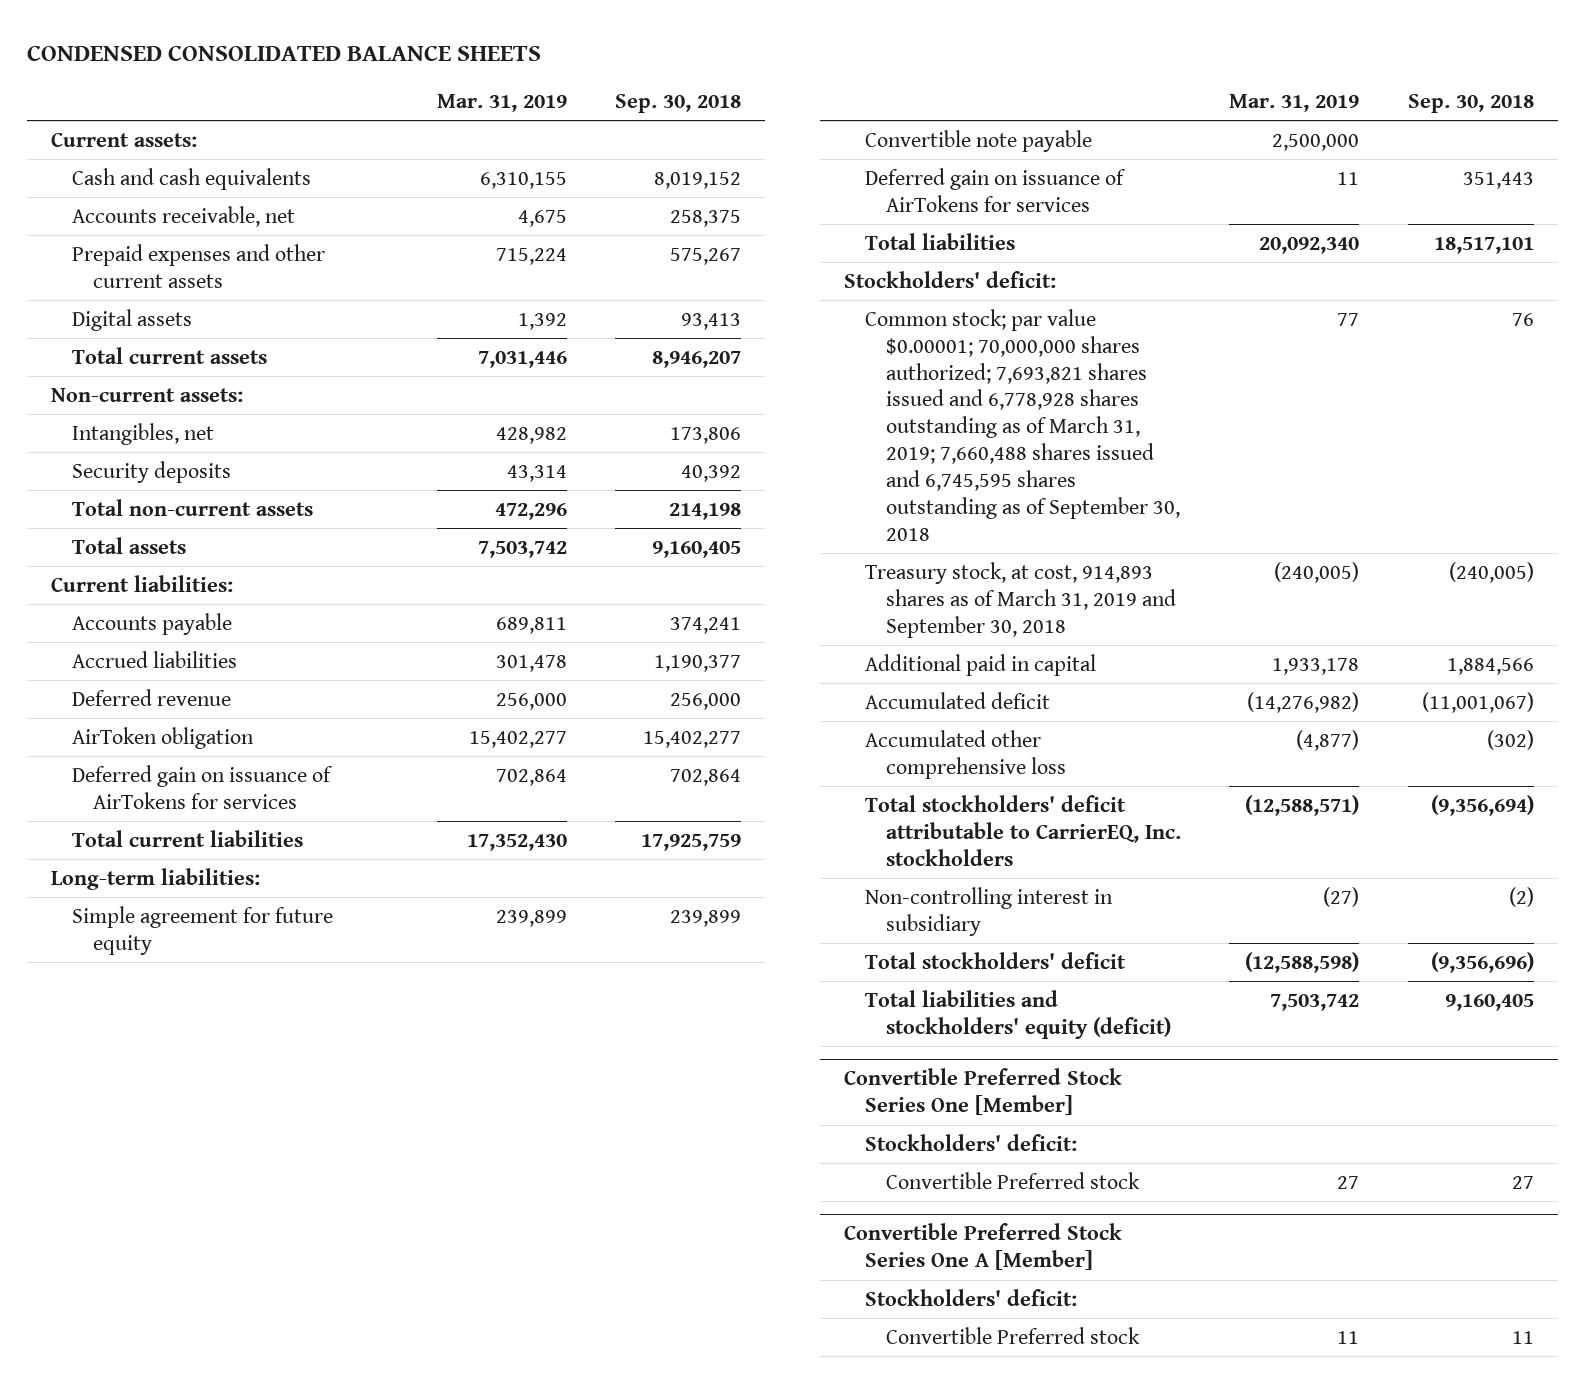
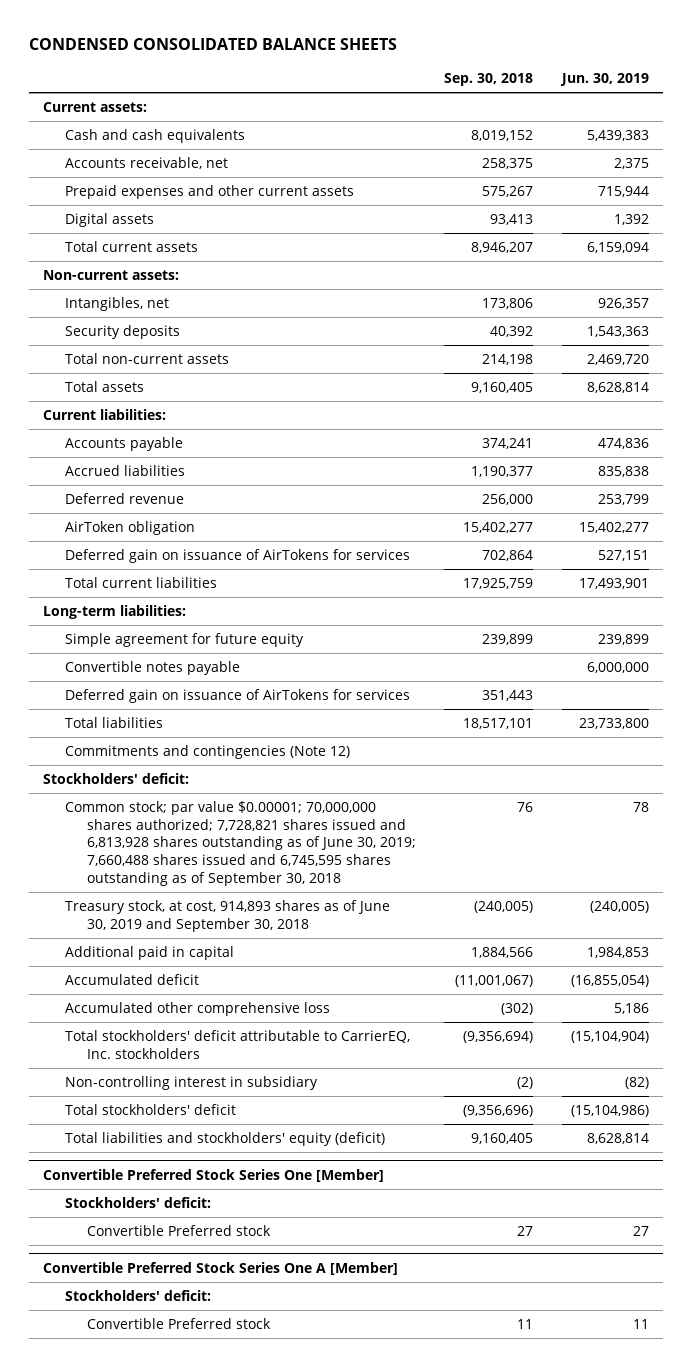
[436,94,567,113] Mar. 31, 2019 -> none
none -> [559,73,649,87] Jun. 30, 2019
[864,129,1092,152] Convertible note payable -> [64,660,240,675] Convertible notes payable
none -> [64,744,350,759] Commitments and contingencies (Note 12)
[864,308,1180,541] Common stock; par value $0.00001; 70,000,000 shares authorized; 7,693,821 shares issued and 6,778,928 shares outstanding as of March 31, 2019; 7,660,488 shares issued and 6,745,595 shares outstanding as of September 30, 2018 -> [64,800,416,886] Common stock; par value $0.00001; 70,000,000 shares authorized; 7,728,821 shares issued and 6,813,928 shares outstanding as of June 30, 2019; 7,660,488 shares issued and 6,745,595 shares outstanding as of September 30, 2018
[864,561,1176,638] Treasury stock, at cost, 914,893 shares as of March 31, 2019 and September 30, 2018 -> [64,899,390,932] Treasury stock, at cost, 914,893 shares as of June 30, 2019 and September 30, 2018

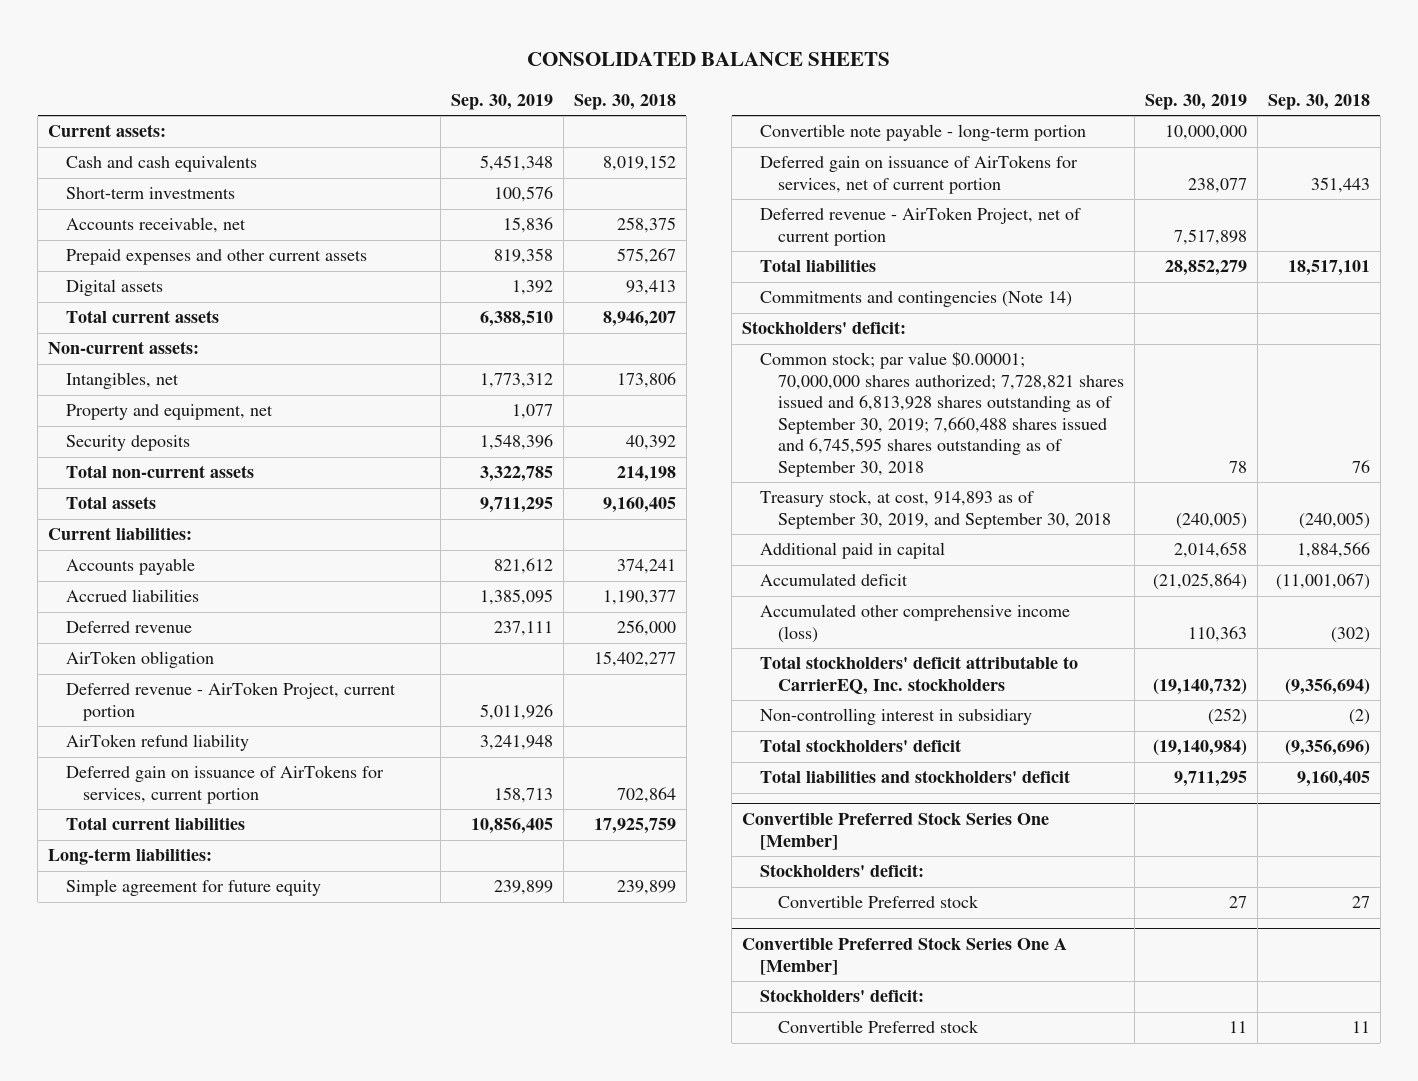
[28,38,397,51] CONDENSED CONSOLIDATED BALANCE SHEETS -> [527,52,891,67] CONSOLIDATED BALANCE SHEETS
[559,73,649,87] Jun. 30, 2019 -> none
none -> [450,93,553,110] Sep. 30, 2019
none -> [65,187,235,200] Short-term investments
none -> [65,404,273,421] Property and equipment, net
none -> [65,682,396,721] Deferred revenue - AirToken Project, current portion
none -> [65,734,249,752] AirToken refund liability
[64,548,410,563] Deferred gain on issuance of AirTokens for services -> [65,765,384,804] Deferred gain on issuance of AirTokens for services, current portion
[64,660,240,675] Convertible notes payable -> [760,124,1087,142] Convertible note payable - long-term portion
[64,688,410,703] Deferred gain on issuance of AirTokens for services -> [760,155,1079,194] Deferred gain on issuance of AirTokens for services, net of current portion
none -> [760,207,1082,246] Deferred revenue - AirToken Project, net of current portion
[64,744,350,759] Commitments and contingencies (Note 12) -> [760,291,1073,308] Commitments and contingencies (Note 14)
[64,800,416,886] Common stock; par value $0.00001; 70,000,000 shares authorized; 7,728,821 shares issued and 6,813,928 shares outstanding as of June 30, 2019; 7,660,488 shares issued and 6,745,595 shares outstanding as of September 30, 2018 -> [760,351,1124,477] Common stock; par value $0.00001; 70,000,000 shares authorized; 7,728,821 shares issued and 6,813,928 shares outstanding as of September 30, 2019; 7,660,488 shares issued and 6,745,595 shares outstanding as of September 30, 2018
[64,899,390,932] Treasury stock, at cost, 914,893 shares as of June 30, 2019 and September 30, 2018 -> [760,490,1111,529] Treasury stock, at cost, 914,893 as of September 30, 2019, and September 30, 2018
[64,1001,330,1016] Accumulated other comprehensive loss -> [760,604,1071,643] Accumulated other comprehensive income (loss)
[64,1131,385,1146] Total liabilities and stockholders' equity (deficit) -> [760,770,1071,784] Total liabilities and stockholders' deficit

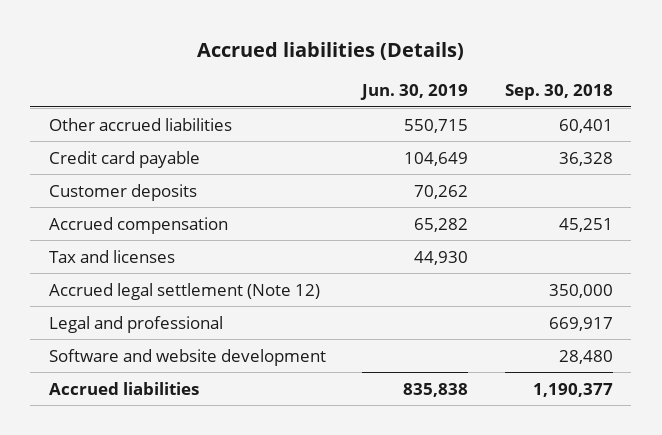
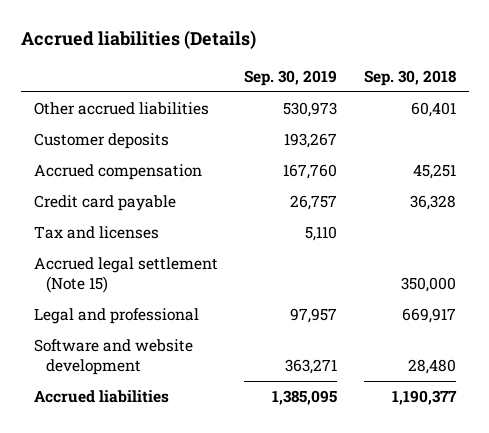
[360,84,469,101] Jun. 30, 2019 -> none
none -> [244,69,338,86] Sep. 30, 2019
[48,150,200,168] Credit card payable -> [33,195,176,212] Credit card payable
[48,282,320,300] Accrued legal settlement (Note 12) -> [33,257,218,294] Accrued legal settlement (Note 15)

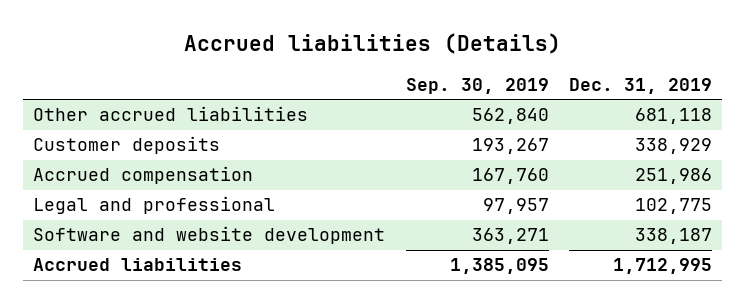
[363,69,456,86] Sep. 30, 2018 -> none
none -> [568,78,712,95] Dec. 31, 2019
[283,102,338,118] 530,973 -> [471,108,549,125] 562,840
[33,195,176,212] Credit card payable -> none
[33,226,159,240] Tax and licenses -> none
[33,257,218,294] Accrued legal settlement (Note 15) -> none

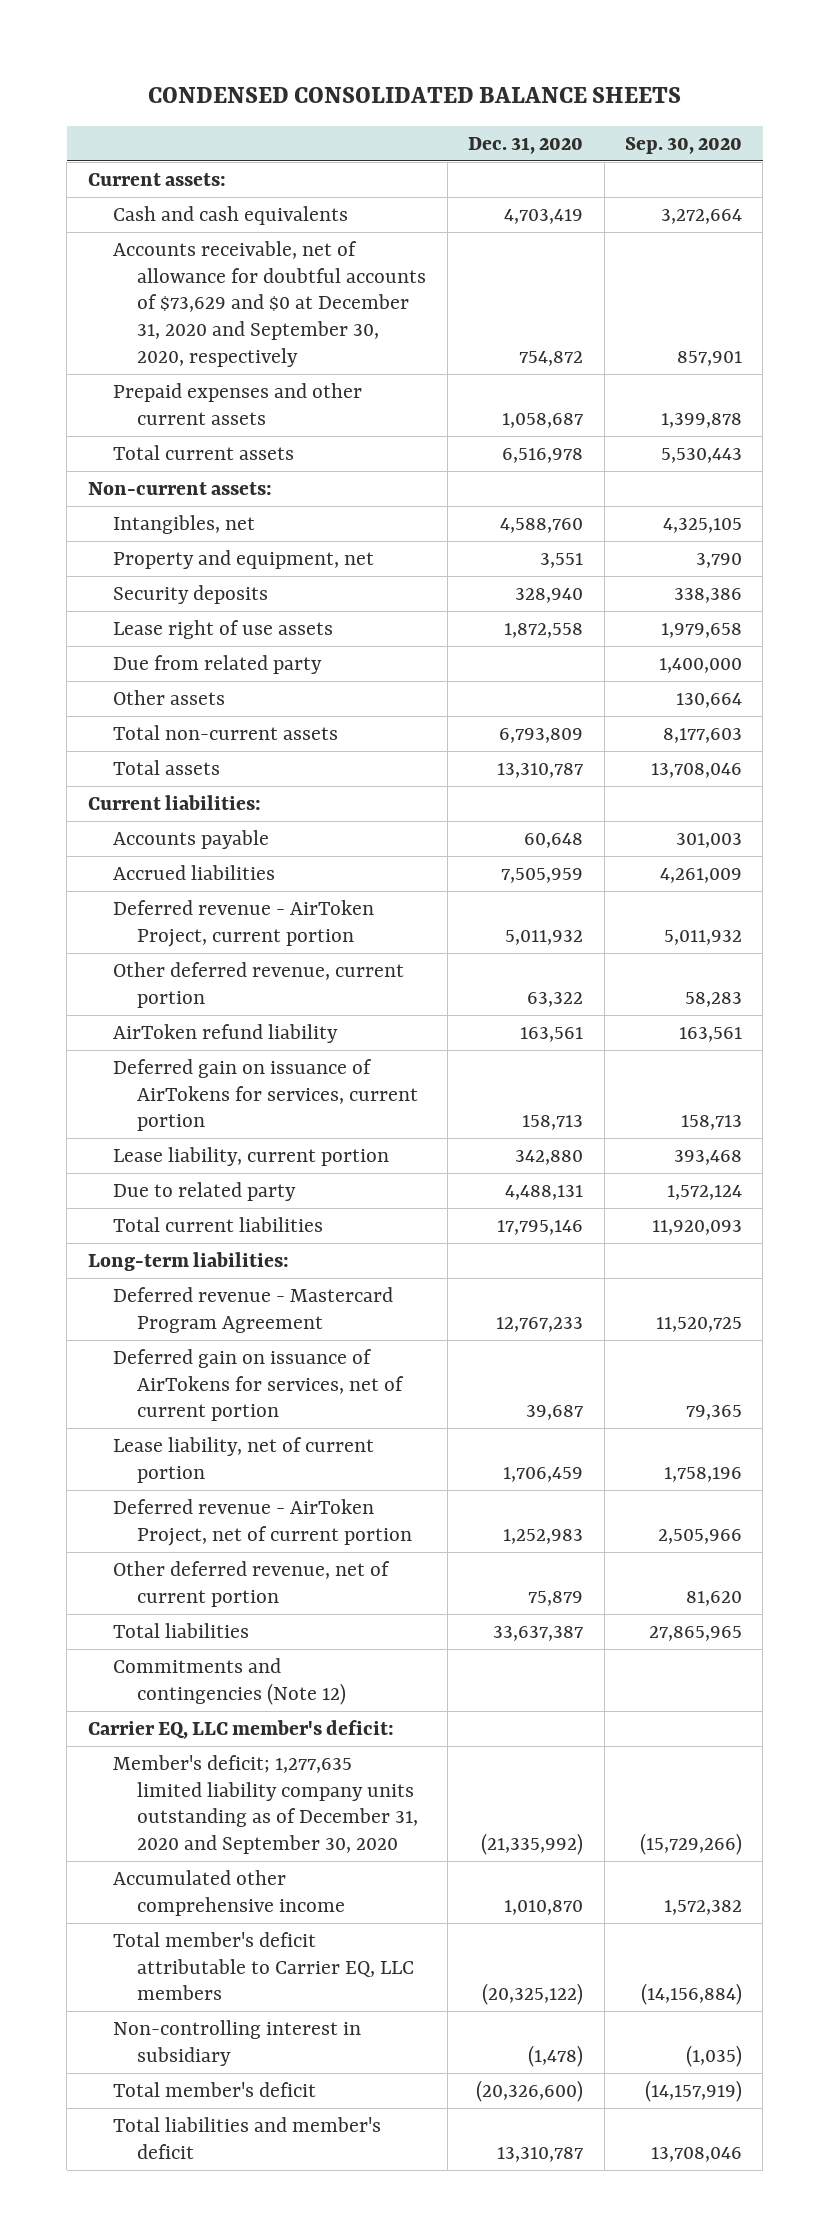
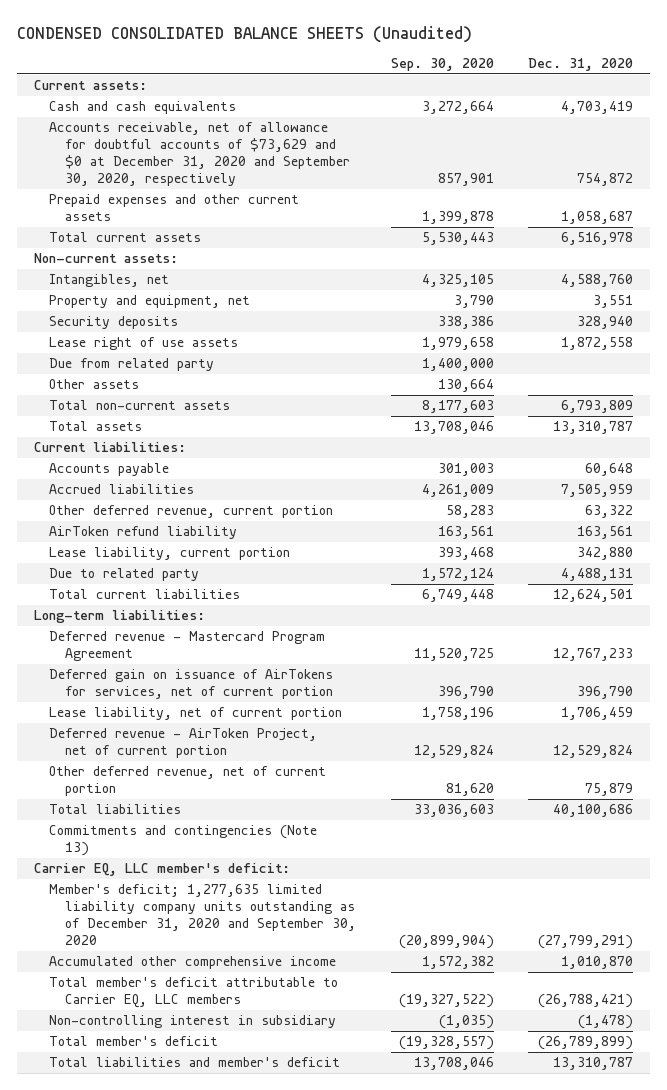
[147,86,681,103] CONDENSED CONSOLIDATED BALANCE SHEETS -> [16,25,472,43] CONDENSED CONSOLIDATED BALANCE SHEETS (Unaudited)
[112,900,374,947] Deferred revenue - AirToken Project, current portion -> none
[112,1059,419,1132] Deferred gain on issuance of AirTokens for services, current portion -> none
[497,1220,584,1236] 17,795,146 -> [553,589,634,603] 12,624,501
[651,1220,742,1236] 11,920,093 -> [421,589,494,603] 6,749,448
[526,1405,584,1421] 39,687 -> [577,686,634,700] 396,790
[685,1405,742,1421] 79,365 -> [437,686,494,700] 396,790
[503,1528,584,1544] 1,252,983 -> [553,745,634,759] 12,529,824
[657,1528,742,1544] 2,505,966 -> [413,745,494,759] 12,529,824
[493,1626,584,1642] 33,637,387 -> [553,804,634,818] 40,100,686
[648,1626,742,1642] 27,865,965 -> [413,804,494,818] 33,036,603
[112,1658,347,1705] Commitments and contingencies (Note 12) -> [49,825,318,857] Commitments and contingencies (Note 13)
[481,1833,584,1856] (21,335,992) -> [538,934,634,949] (27,799,291)
[639,1833,742,1856] (15,729,266) -> [398,934,494,949] (20,899,904)
[482,1983,584,2006] (20,325,122) -> [538,994,634,1009] (26,788,421)
[640,1983,742,2006] (14,156,884) -> [398,994,494,1009] (19,327,522)
[476,2080,584,2103] (20,326,600) -> [538,1036,634,1051] (26,789,899)
[644,2080,742,2103] (14,157,919) -> [398,1036,494,1051] (19,328,557)

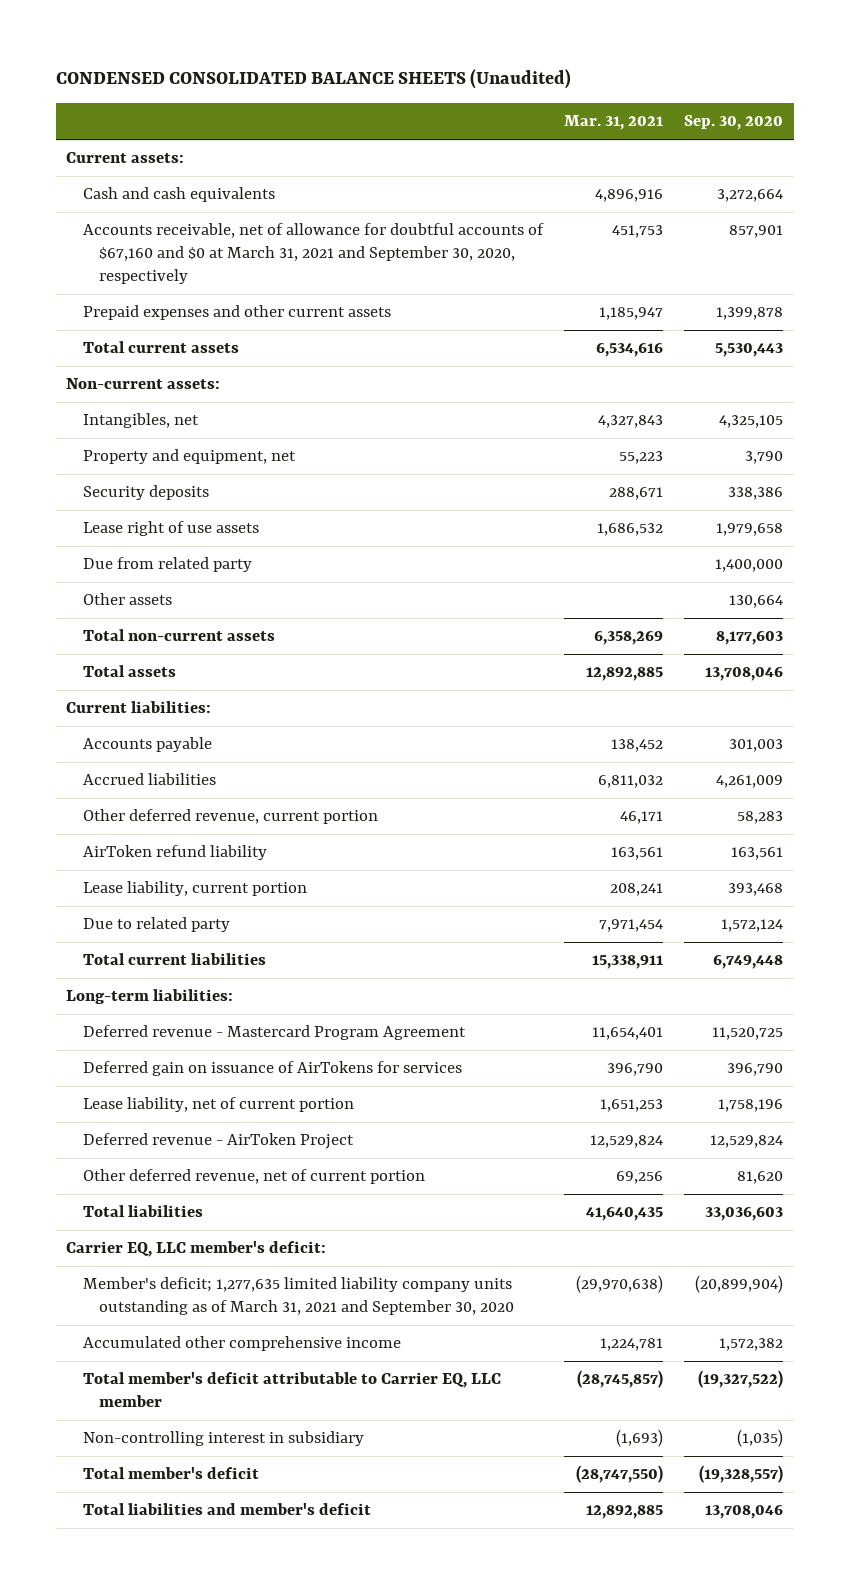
[528,58,634,72] Dec. 31, 2020 -> none
none -> [563,115,663,131] Mar. 31, 2021
[49,122,350,186] Accounts receivable, net of allowance for doubtful accounts of $73,629 and $0 at December 31, 2020 and September 30, 2020, respectively -> [82,223,544,285] Accounts receivable, net of allowance for doubtful accounts of $67,160 and $0 at March 31, 2021 and September 30, 2020, respectively
[49,669,334,700] Deferred gain on issuance of AirTokens for services, net of current portion -> [82,1061,462,1077] Deferred gain on issuance of AirTokens for services
[49,728,318,759] Deferred revenue - AirToken Project, net of current portion -> [82,1133,354,1150] Deferred revenue - AirToken Project
[49,825,318,857] Commitments and contingencies (Note 13) -> none
[49,884,356,945] Member's deficit; 1,277,635 limited liability company units outstanding as of December 31, 2020 and September 30, 2020 -> [82,1277,514,1316] Member's deficit; 1,277,635 limited liability company units outstanding as of March 31, 2021 and September 30, 2020
[49,977,339,1009] Total member's deficit attributable to Carrier EQ, LLC members -> [82,1372,501,1408] Total member's deficit attributable to Carrier EQ, LLC member

